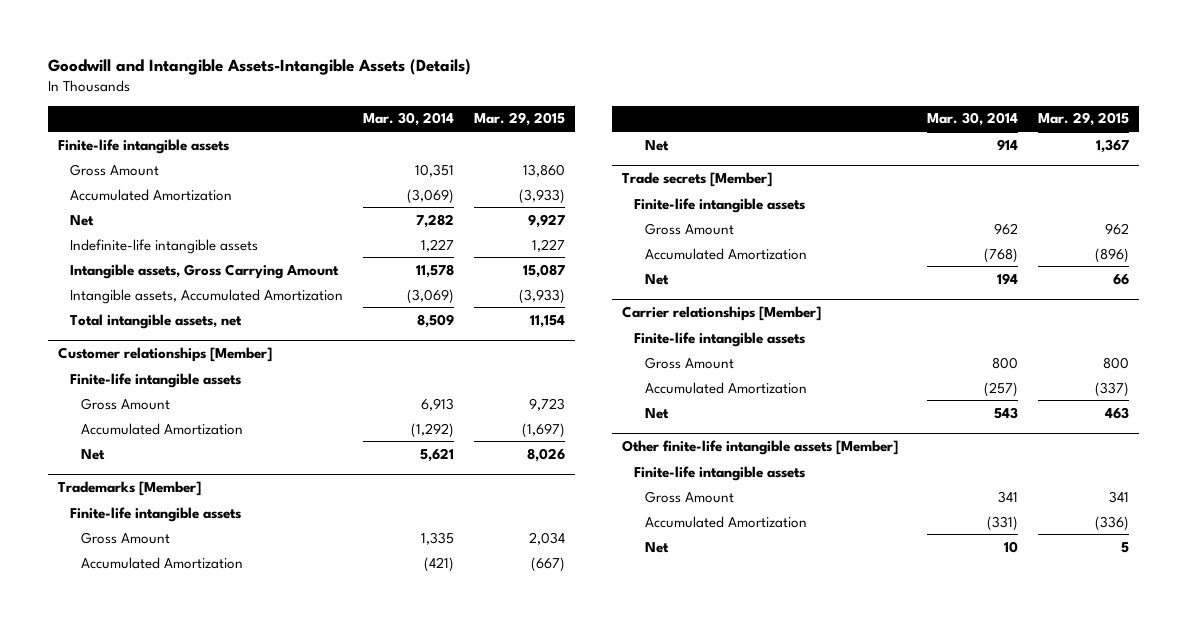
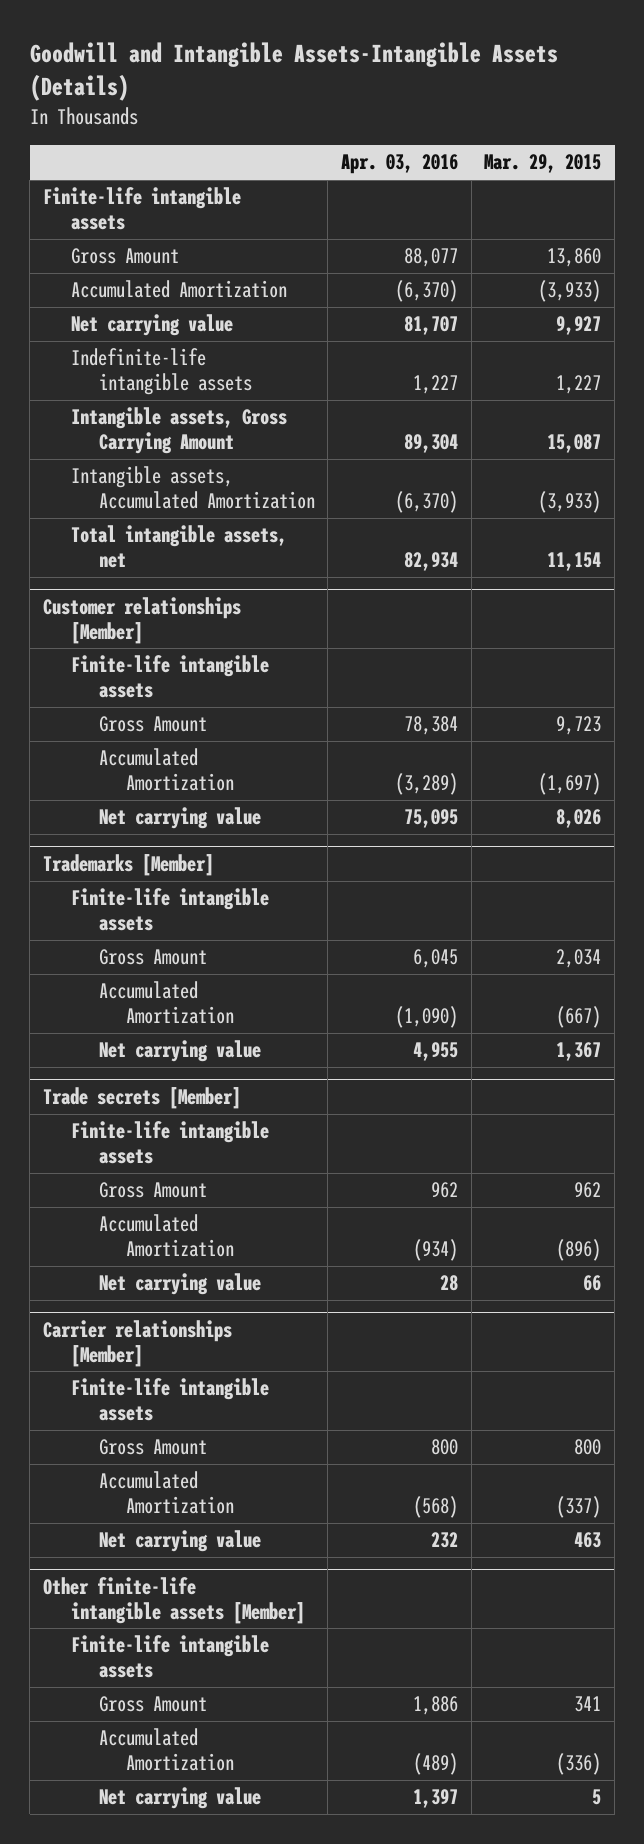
[362,112,454,127] Mar. 30, 2014 -> none
none -> [340,154,458,175] Apr. 03, 2016
[69,214,94,226] Net -> [70,314,233,337] Net carrying value
[81,448,106,460] Net -> [98,807,261,830] Net carrying value
[645,139,670,151] Net -> [98,1040,261,1063] Net carrying value
[645,273,670,285] Net -> [98,1273,261,1296] Net carrying value
[645,407,670,419] Net -> [98,1530,261,1553] Net carrying value
[645,541,670,553] Net -> [98,1787,261,1810] Net carrying value

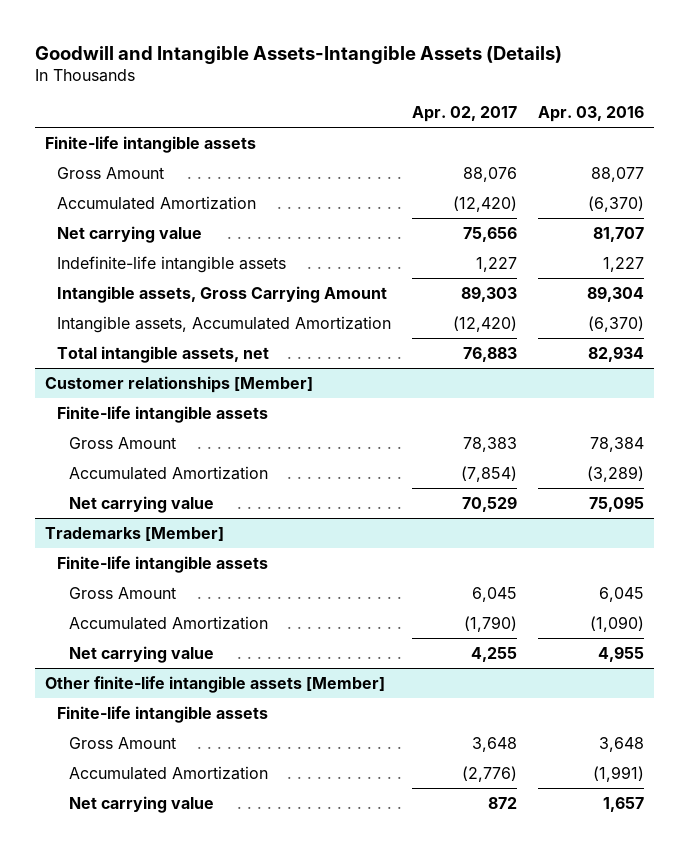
[484,154,602,174] Mar. 29, 2015 -> none
none -> [412,106,518,123] Apr. 02, 2017
[42,1086,241,1109] Trade secrets [Member] -> none
[70,1121,269,1165] Finite-life intangible assets -> none
[98,1182,207,1199] Gross Amount -> none
[98,1214,235,1258] Accumulated Amortization -> none
[98,1273,261,1296] Net carrying value -> none
[42,1319,232,1367] Carrier relationships [Member] -> none
[70,1378,269,1422] Finite-life intangible assets -> none
[98,1439,207,1456] Gross Amount -> none
[98,1471,235,1515] Accumulated Amortization -> none
[98,1530,261,1553] Net carrying value -> none
[412,1696,458,1716] 1,886 -> [598,737,644,753] 3,648
[412,1753,458,1776] (489) -> [592,766,644,783] (1,991)
[412,1789,458,1809] 1,397 -> [602,797,644,813] 1,657

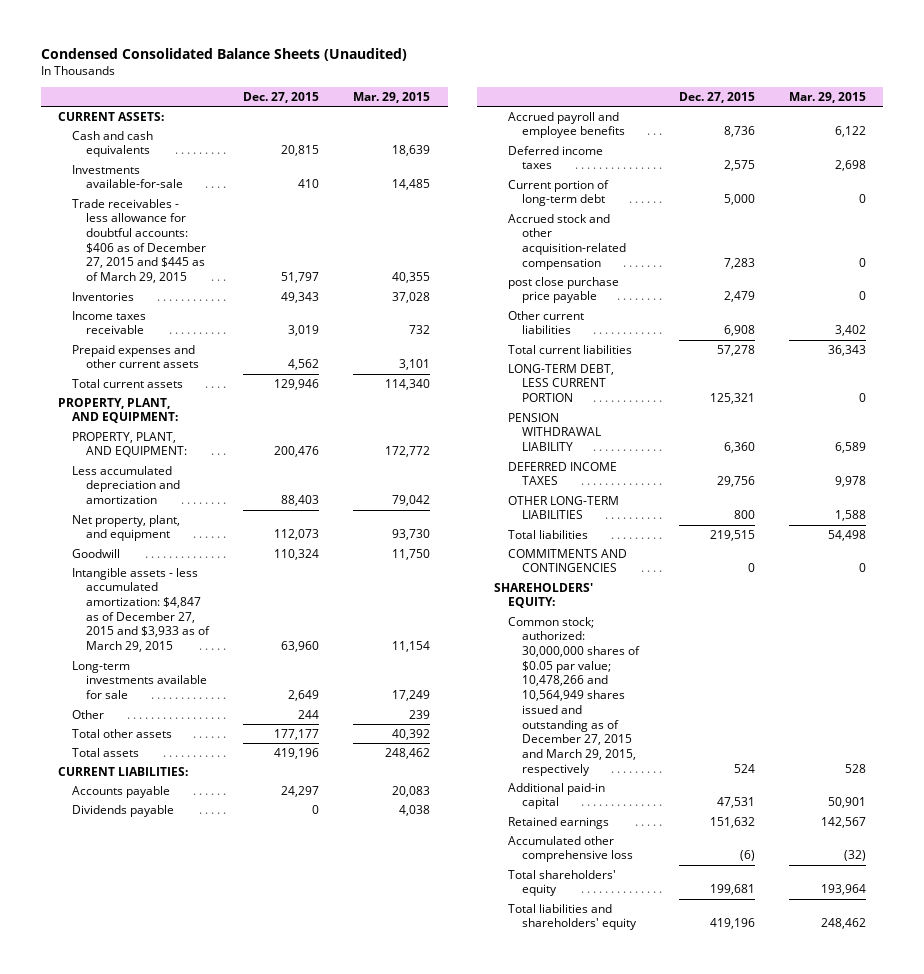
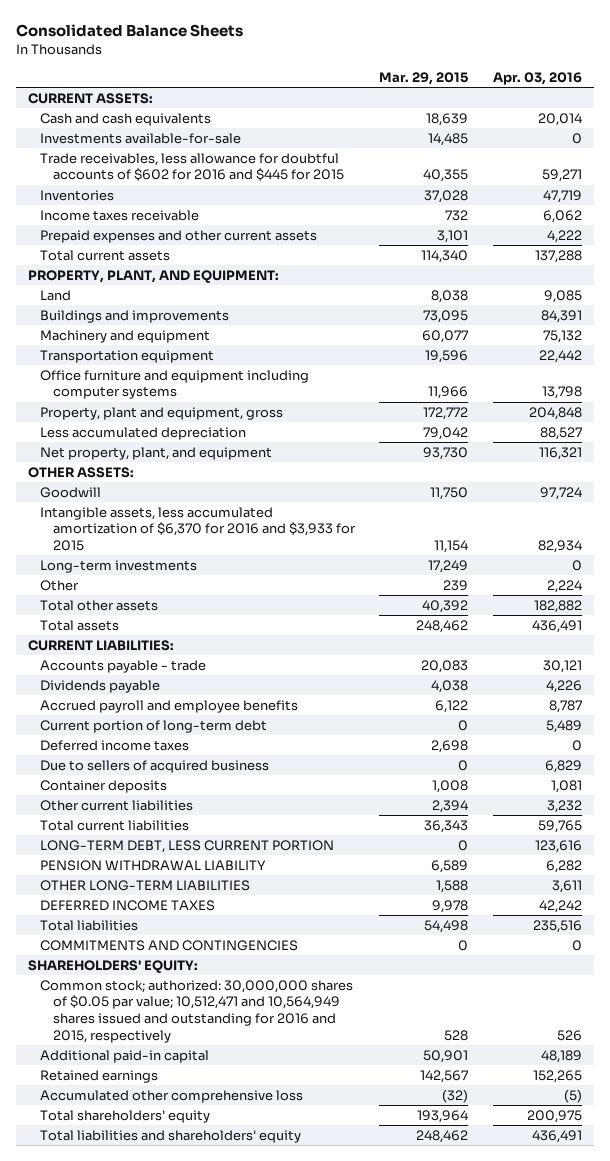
[40,48,407,62] Condensed Consolidated Balance Sheets (Unaudited) -> [15,24,243,38] Consolidated Balance Sheets
[243,91,320,103] Dec. 27, 2015 -> none
none -> [492,72,582,86] Apr. 03, 2016
[71,198,206,284] Trade receivables - less allowance for doubtful accounts: $406 as of December 27, 2015 and $445 as of March 29, 2015 -> [40,152,344,182] Trade receivables, less allowance for doubtful accounts of $602 for 2016 and $445 for 2015
none -> [40,289,72,301] Land
none -> [40,309,230,323] Buildings and improvements
none -> [40,329,211,343] Machinery and equipment
none -> [40,349,215,363] Transportation equipment
none -> [40,369,310,400] Office furniture and equipment including computer systems
[71,431,187,458] PROPERTY, PLANT, AND EQUIPMENT: -> [40,406,284,420] Property, plant and equipment, gross
[71,465,180,505] Less accumulated depreciation and amortization -> [40,426,247,440] Less accumulated depreciation
none -> [28,466,135,478] OTHER ASSETS:
[71,567,210,653] Intangible assets - less accumulated amortization: $4,847 as of December 27, 2015 and $3,933 as of March 29, 2015 -> [40,506,356,552] Intangible assets, less accumulated amortization of $6,370 for 2016 and $3,933 for 2015
[71,660,207,700] Long-term investments available for sale -> [40,559,198,573] Long-term investments
[71,785,170,798] Accounts payable -> [40,659,207,673] Accounts payable - trade
[507,276,619,304] post close purchase price payable -> none
[507,145,603,170] Deferred income taxes -> [40,739,190,751] Deferred income taxes
[507,213,626,270] Accrued stock and other acquisition-related compensation -> [40,759,270,773] Due to sellers of acquired business
none -> [40,779,168,793] Container deposits
[835,325,867,337] 3,402 -> [432,799,469,813] 2,394
[507,461,617,486] DEFERRED INCOME TAXES -> [40,899,216,911] DEFERRED INCOME TAXES
[507,616,640,776] Common stock; authorized: 30,000,000 shares of $0.05 par value; 10,478,266 and 10,564,949 shares issued and outstanding as of December 27, 2015 and March 29, 2015, respectively -> [40,979,354,1043] Common stock; authorized: 30,000,000 shares of $0.05 par value; 10,512,471 and 10,564,949 shares issued and outstanding for 2016 and 2015, respectively

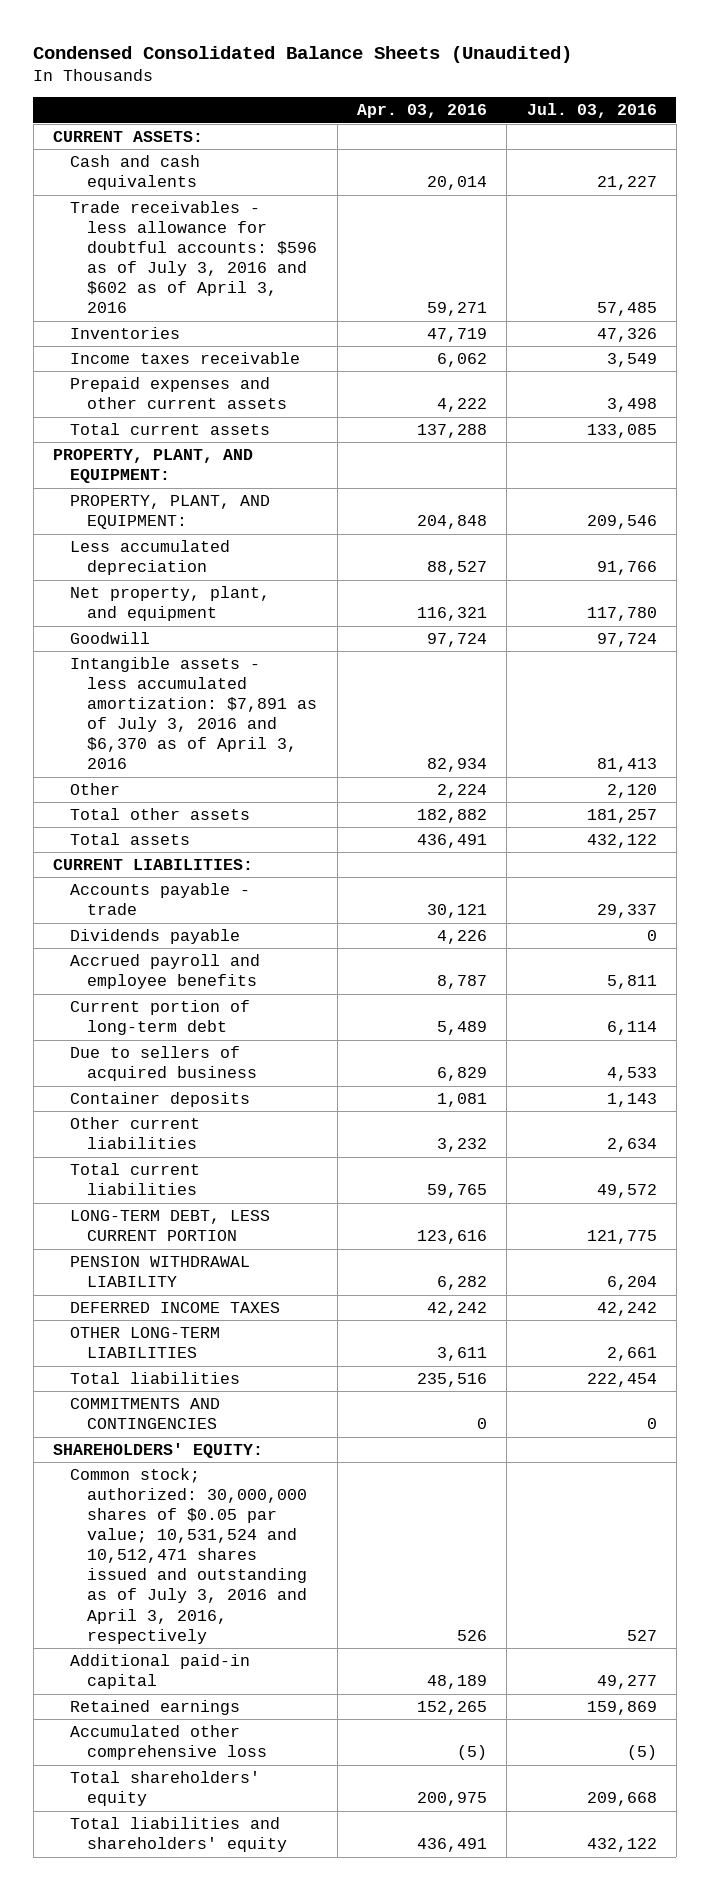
[15,24,243,38] Consolidated Balance Sheets -> [33,45,573,63] Condensed Consolidated Balance Sheets (Unaudited)
[379,72,469,86] Mar. 29, 2015 -> none
none -> [526,103,657,119] Jul. 03, 2016
[40,132,242,144] Investments available-for-sale -> none
[40,152,344,182] Trade receivables, less allowance for doubtful accounts of $602 for 2016 and $445 for 2015 -> [70,201,318,314] Trade receivables - less allowance for doubtful accounts: $596 as of July 3, 2016 and $602 as of April 3, 2016
[40,289,72,301] Land -> none
[40,309,230,323] Buildings and improvements -> none
[40,329,211,343] Machinery and equipment -> none
[40,349,215,363] Transportation equipment -> none
[40,369,310,400] Office furniture and equipment including computer systems -> none
[40,406,284,420] Property, plant and equipment, gross -> [70,495,271,530] PROPERTY, PLANT, AND EQUIPMENT:
[28,466,135,478] OTHER ASSETS: -> none
[40,559,198,573] Long-term investments -> none
[40,506,356,552] Intangible assets, less accumulated amortization of $6,370 for 2016 and $3,933 for 2015 -> [70,657,318,770] Intangible assets - less accumulated amortization: $7,891 as of July 3, 2016 and $6,370 as of April 3, 2016
[40,739,190,751] Deferred income taxes -> none
[40,879,251,891] OTHER LONG-TERM LIABILITIES -> [70,1327,221,1359] OTHER LONG-TERM LIABILITIES
[40,979,354,1043] Common stock; authorized: 30,000,000 shares of $0.05 par value; 10,512,471 and 10,564,949 shares issued and outstanding for 2016 and 2015, respectively -> [70,1468,308,1644] Common stock; authorized: 30,000,000 shares of $0.05 par value; 10,531,524 and 10,512,471 shares issued and outstanding as of July 3, 2016 and April 3, 2016, respectively

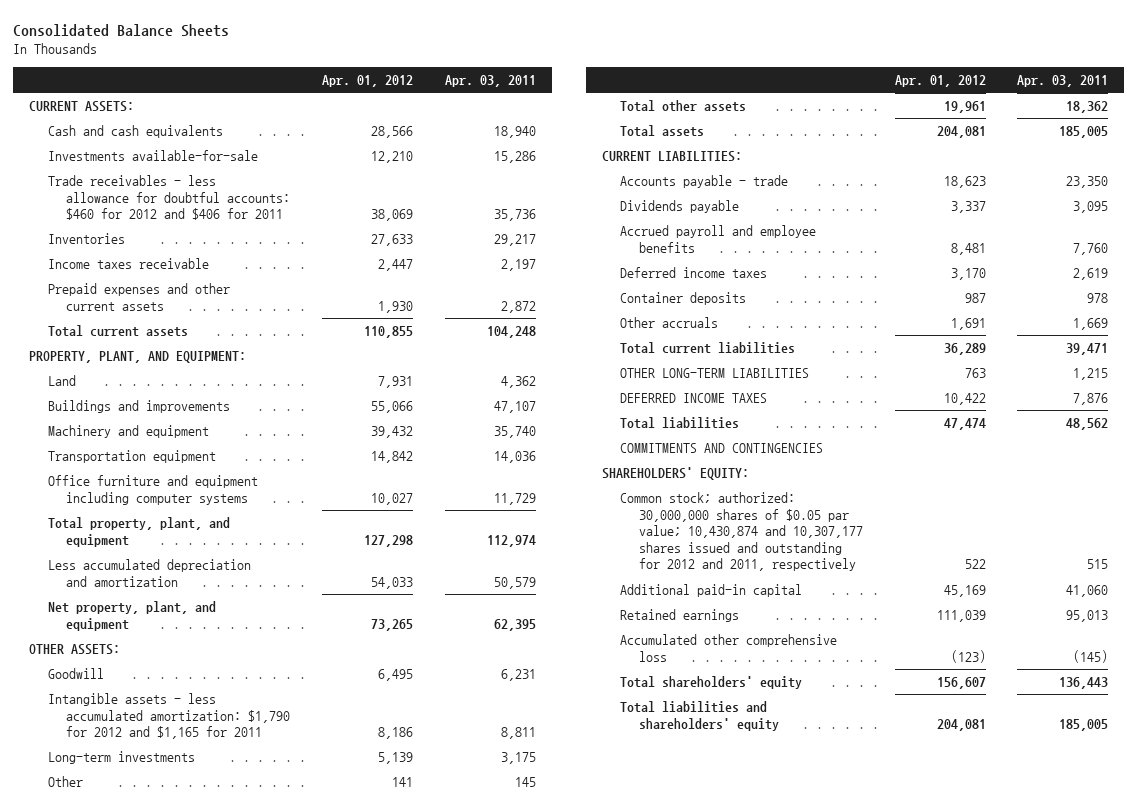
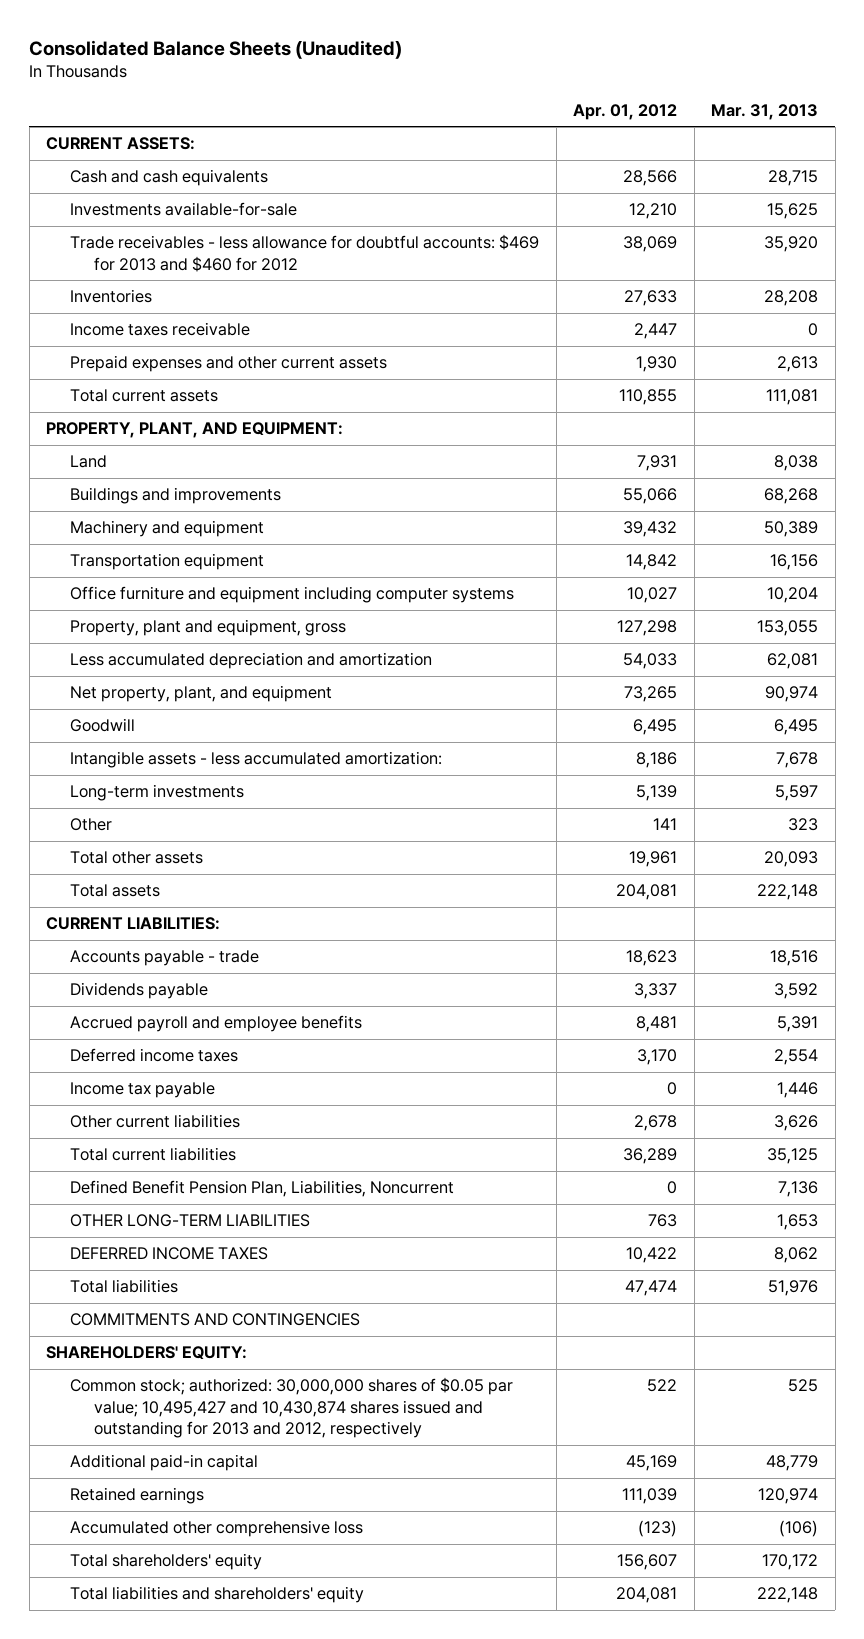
[13,23,230,37] Consolidated Balance Sheets -> [29,39,403,59] Consolidated Balance Sheets (Unaudited)
[444,74,536,87] Apr. 03, 2011 -> none
none -> [711,103,819,120] Mar. 31, 2013
[47,174,291,221] Trade receivables - less allowance for doubtful accounts: $460 for 2012 and $406 for 2011 -> [70,234,540,272] Trade receivables - less allowance for doubtful accounts: $469 for 2013 and $460 for 2012
[47,516,230,547] Total property, plant, and equipment -> [70,619,347,637] Property, plant and equipment, gross
[29,643,121,655] OTHER ASSETS: -> none
[47,692,291,740] Intangible assets - less accumulated amortization: $1,790 for 2012 and $1,165 for 2011 -> [70,751,443,769] Intangible assets - less accumulated amortization:
[620,291,747,305] Container deposits -> none
none -> [70,1082,216,1099] Income tax payable
[620,316,719,328] Other accruals -> [70,1114,241,1129] Other current liabilities
[950,317,986,330] 1,691 -> [634,1115,678,1132] 2,678
none -> [70,1180,455,1198] Defined Benefit Pension Plan, Liabilities, Noncurrent
[620,491,864,572] Common stock; authorized: 30,000,000 shares of $0.05 par value; 10,430,874 and 10,307,177 shares issued and outstanding for 2012 and 2011, respectively -> [70,1377,514,1439] Common stock; authorized: 30,000,000 shares of $0.05 par value; 10,495,427 and 10,430,874 shares issued and outstanding for 2013 and 2012, respectively

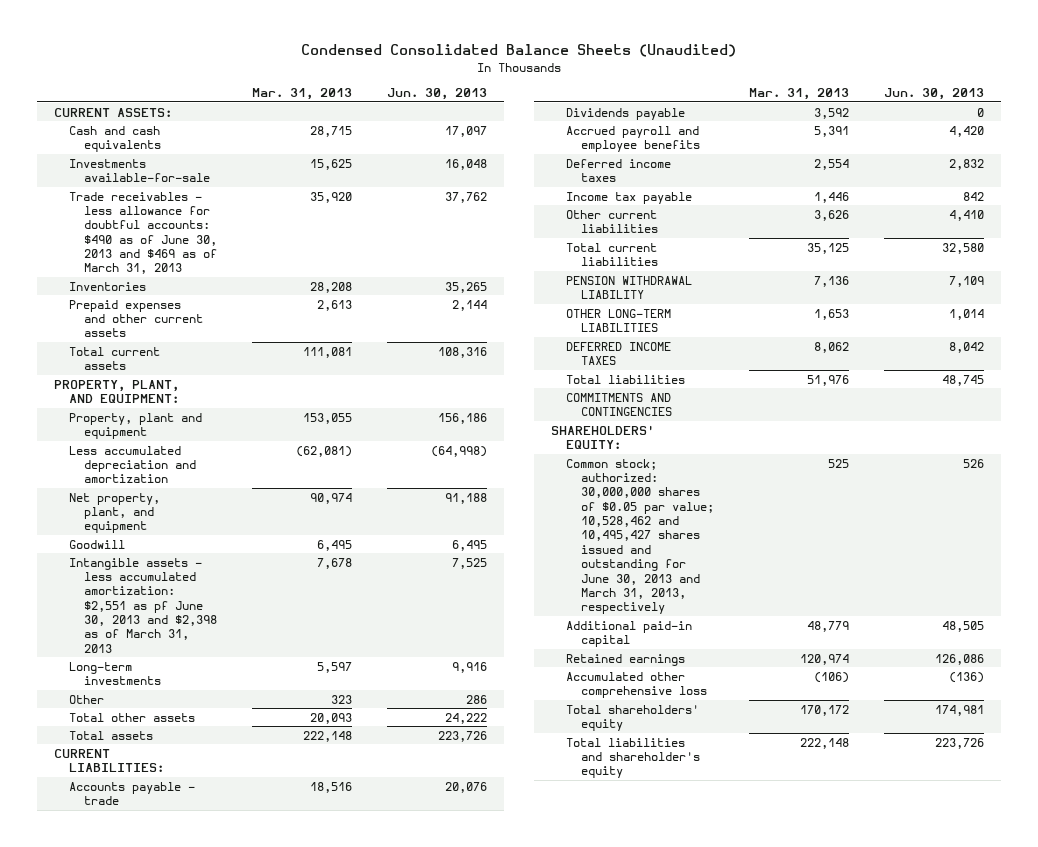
[29,39,403,59] Consolidated Balance Sheets (Unaudited) -> [301,44,737,58] Condensed Consolidated Balance Sheets (Unaudited)
[573,103,678,120] Apr. 01, 2012 -> none
none -> [386,88,487,101] Jun. 30, 2013
[70,234,540,272] Trade receivables - less allowance for doubtful accounts: $469 for 2013 and $460 for 2012 -> [69,191,218,275] Trade receivables - less allowance for doubtful accounts: $490 as of June 30, 2013 and $469 as of March 31, 2013
[70,322,251,337] Income taxes receivable -> none
[70,455,108,469] Land -> none
[70,487,282,505] Buildings and improvements -> none
[70,520,265,538] Machinery and equipment -> none
[70,553,265,571] Transportation equipment -> none
[70,586,515,604] Office furniture and equipment including computer systems -> none
[70,619,347,637] Property, plant and equipment, gross -> [69,412,203,439] Property, plant and equipment
[767,653,819,670] 62,081 -> [296,445,353,457] (62,081)
[70,751,443,769] Intangible assets - less accumulated amortization: -> [69,557,218,653] Intangible assets - less accumulated amortization: $2,551 as pf June 30, 2013 and $2,398 as of March 31, 2013
[70,1180,455,1198] Defined Benefit Pension Plan, Liabilities, Noncurrent -> [566,275,693,299] PENSION WITHDRAWAL LIABILITY
[70,1377,514,1439] Common stock; authorized: 30,000,000 shares of $0.05 par value; 10,495,427 and 10,430,874 shares issued and outstanding for 2013 and 2012, respectively -> [566,458,715,615] Common stock; authorized: 30,000,000 shares of $0.05 par value; 10,528,462 and 10,495,427 shares issued and outstanding for June 30, 2013 and March 31, 2013, respectively
[70,1586,365,1604] Total liabilities and shareholders' equity -> [566,737,701,779] Total liabilities and shareholder's equity

